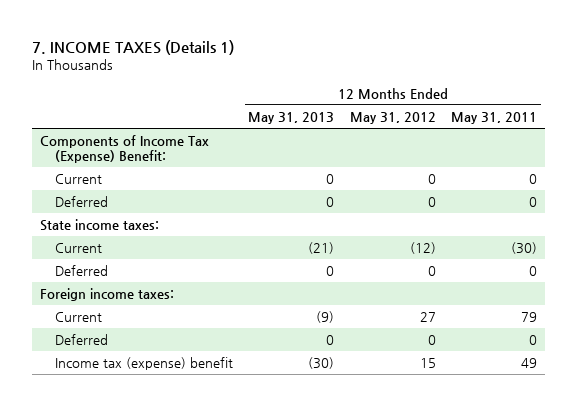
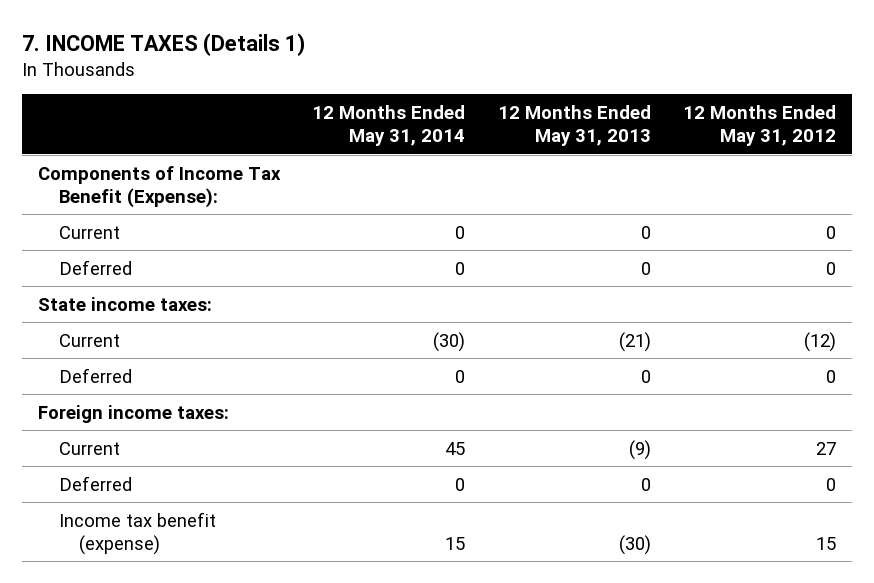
[450,111,537,124] May 31, 2011 -> none
none -> [312,104,466,147] 12 Months Ended May 31, 2014
[40,134,210,164] Components of Income Tax (Expense) Benefit: -> [38,165,282,208] Components of Income Tax Benefit (Expense):
[55,356,234,370] Income tax (expense) benefit -> [58,511,216,555] Income tax benefit (expense)

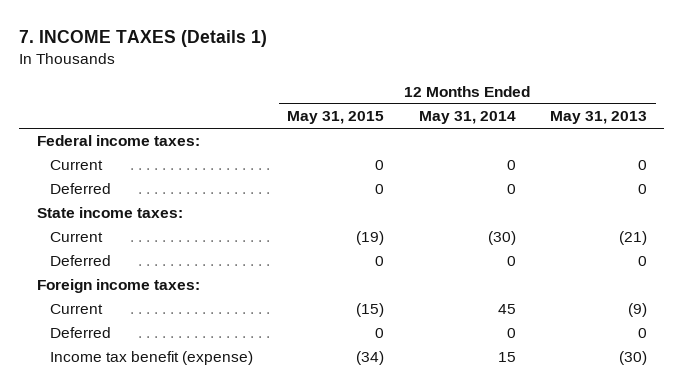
[682,104,836,147] 12 Months Ended May 31, 2012 -> none
none -> [287,111,385,125] May 31, 2015
[38,165,282,208] Components of Income Tax Benefit (Expense): -> [36,135,200,147] Federal income taxes:

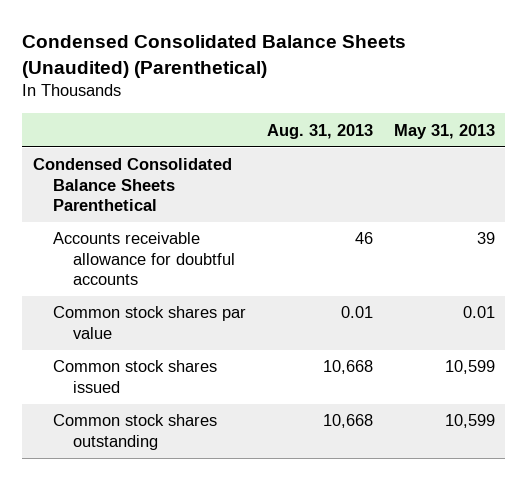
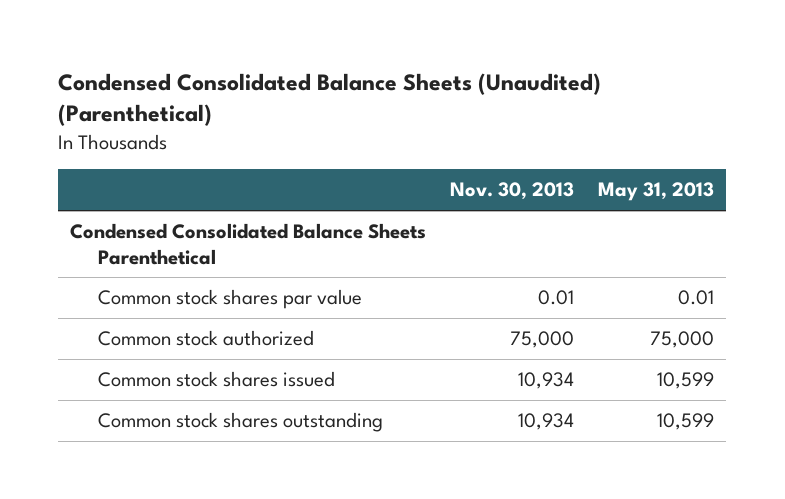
[266,123,373,139] Aug. 31, 2013 -> none
none -> [450,182,575,201] Nov. 30, 2013
[52,232,235,285] Accounts receivable allowance for doubtful accounts -> none
none -> [98,330,315,347] Common stock authorized

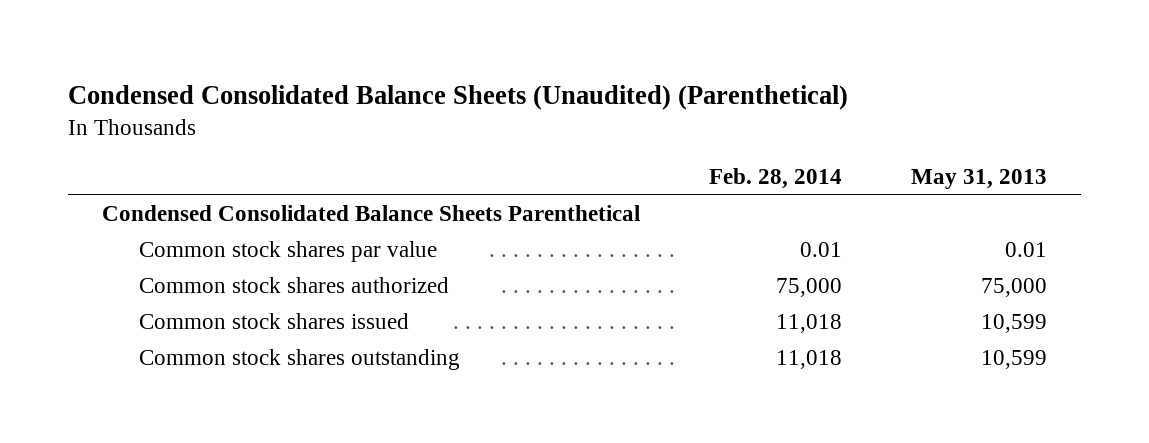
[450,182,575,201] Nov. 30, 2013 -> none
none -> [709,167,843,189] Feb. 28, 2014
[98,330,315,347] Common stock authorized -> [139,276,450,293] Common stock shares authorized

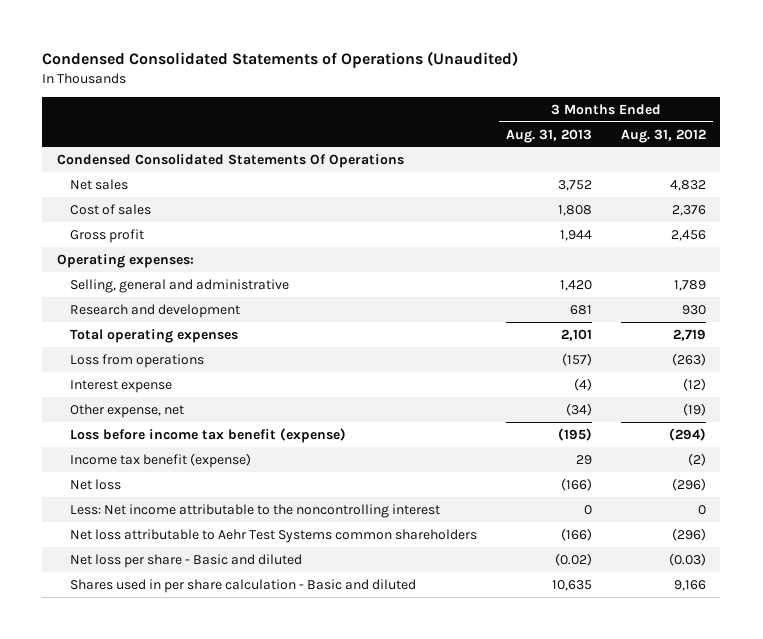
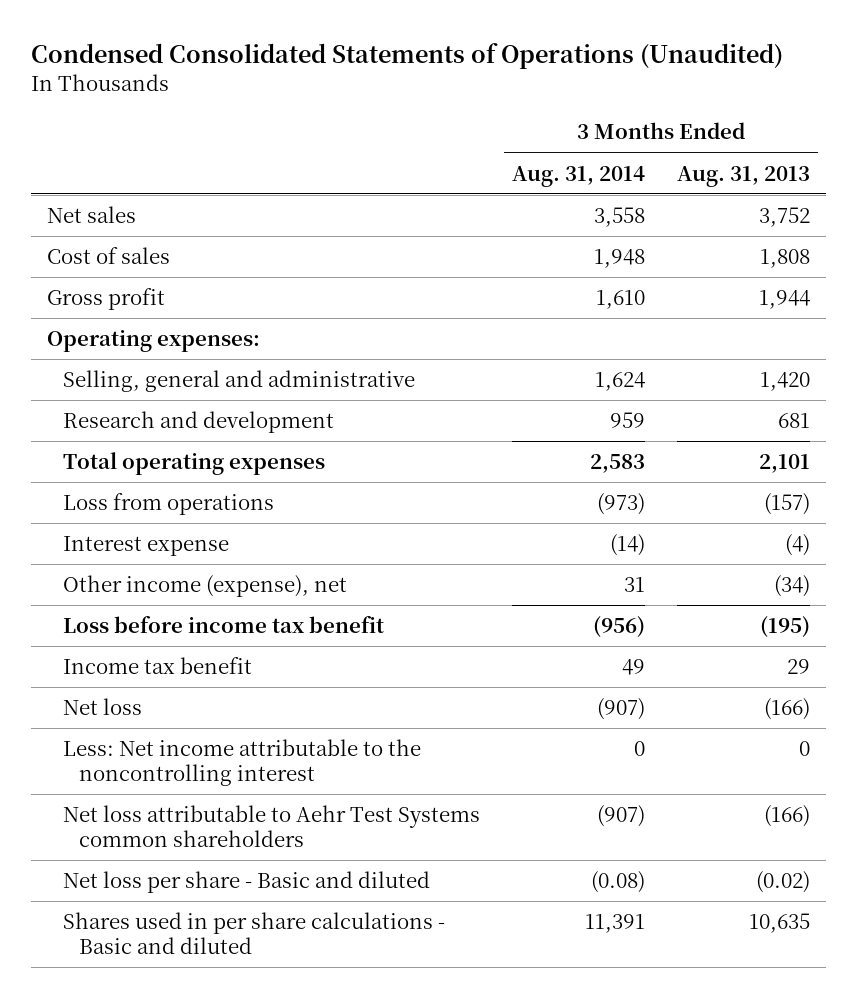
[620,128,706,143] Aug. 31, 2012 -> none
none -> [511,165,645,187] Aug. 31, 2014
[56,153,404,168] Condensed Consolidated Statements Of Operations -> none
[69,403,184,418] Other expense, net -> [63,575,348,598] Other income (expense), net
[69,427,346,443] Loss before income tax benefit (expense) -> [63,616,385,634] Loss before income tax benefit
[69,452,251,468] Income tax benefit (expense) -> [63,657,253,675] Income tax benefit
[69,578,416,593] Shares used in per share calculation - Basic and diluted -> [63,912,446,955] Shares used in per share calculations - Basic and diluted

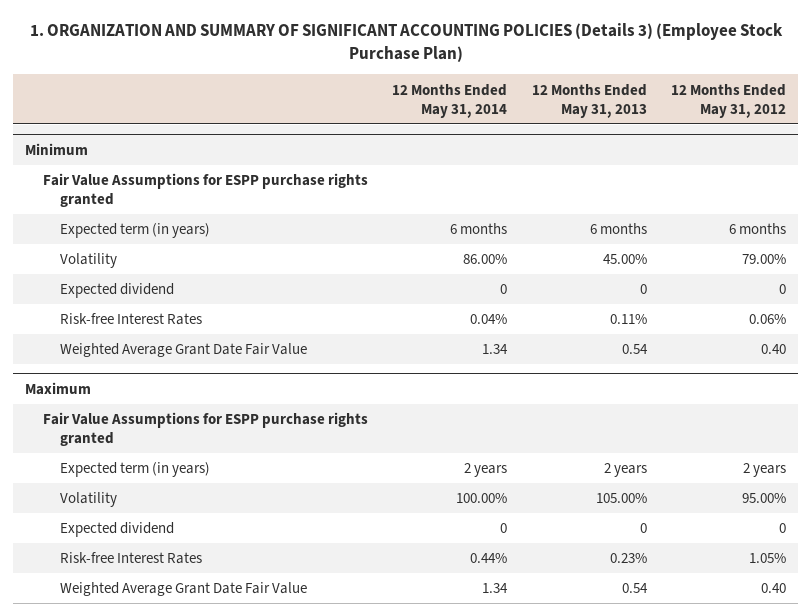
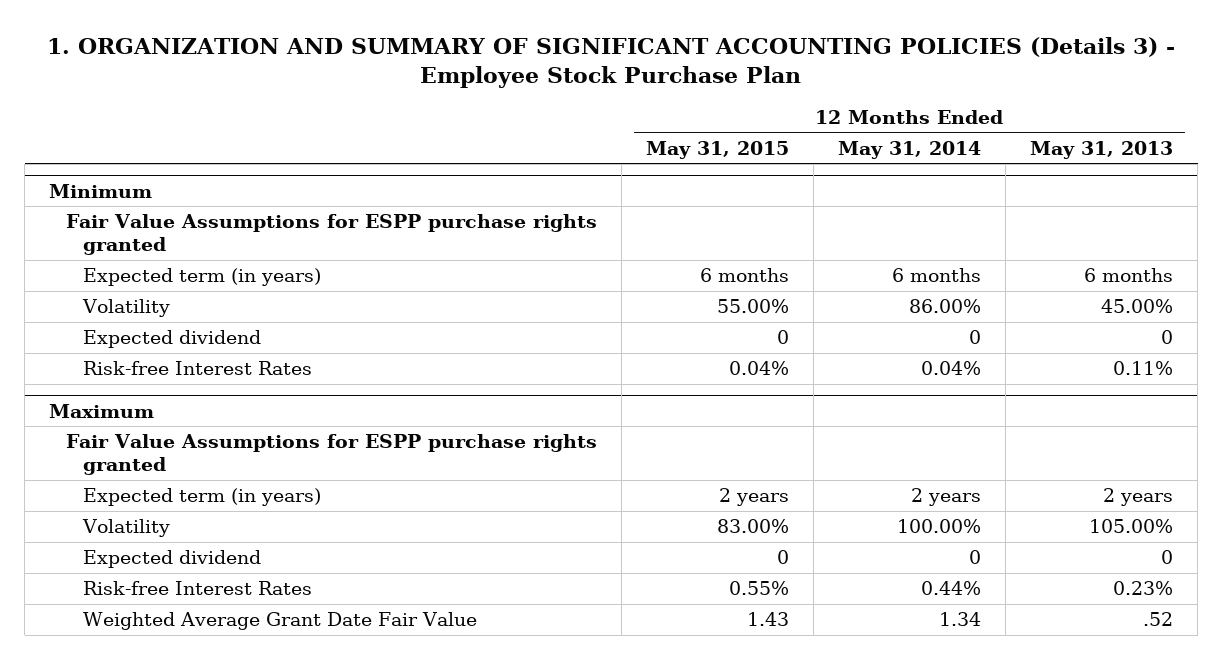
[29,23,783,63] 1. ORGANIZATION AND SUMMARY OF SIGNIFICANT ACCOUNTING POLICIES (Details 3) (Employee Stock Purchase Plan) -> [47,36,1176,88] 1. ORGANIZATION AND SUMMARY OF SIGNIFICANT ACCOUNTING POLICIES (Details 3) - Employee Stock Purchase Plan
[671,83,787,118] 12 Months Ended May 31, 2012 -> none
none -> [645,140,789,159] May 31, 2015
[60,343,308,358] Weighted Average Grant Date Fair Value -> none
[621,583,648,594] 0.54 -> [1143,612,1174,627] .52

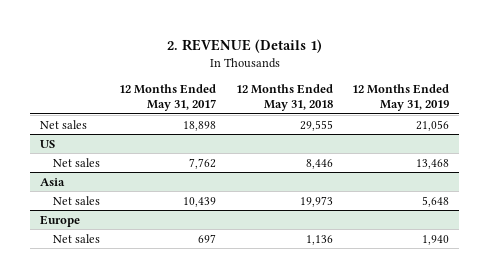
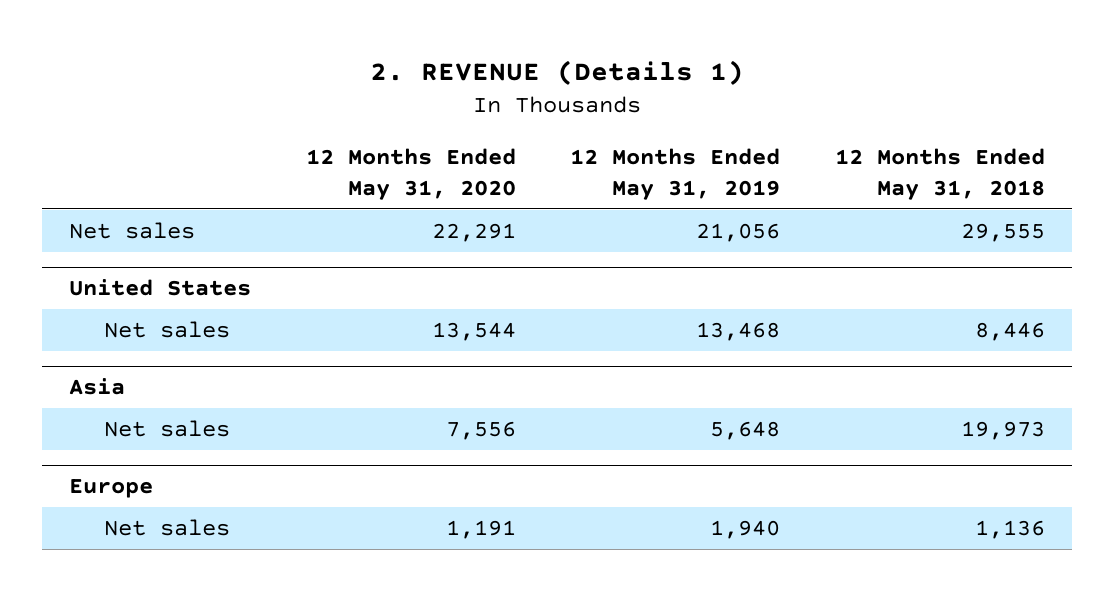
[119,83,217,111] 12 Months Ended May 31, 2017 -> none
none -> [305,148,516,201] 12 Months Ended May 31, 2020
[40,139,56,148] US -> [69,279,252,297] United States

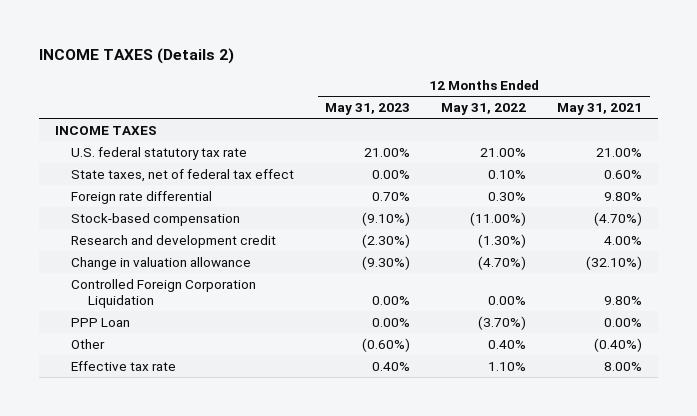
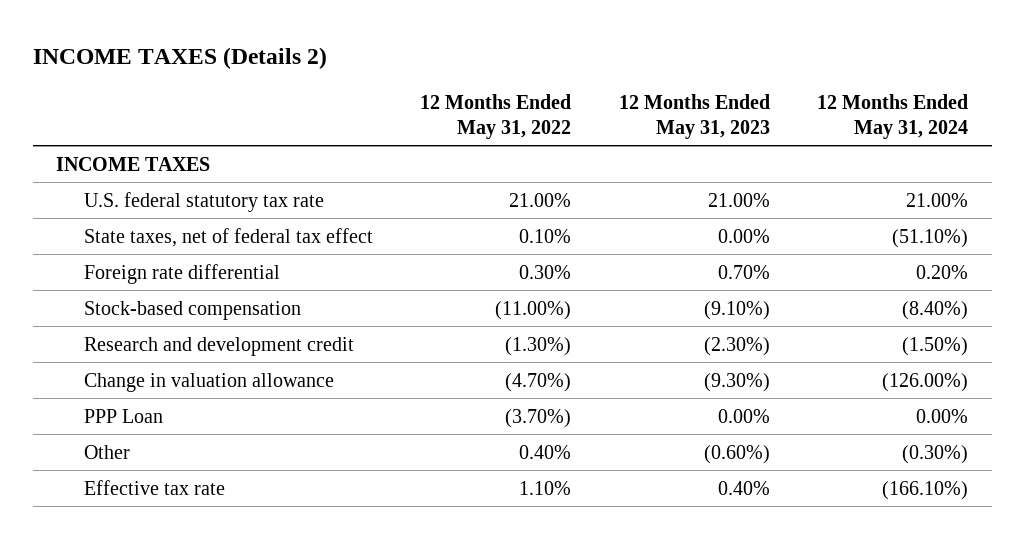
[557,103,643,116] May 31, 2021 -> none
none -> [817,93,969,139] 12 Months Ended May 31, 2024
[71,278,257,308] Controlled Foreign Corporation Liquidation -> none

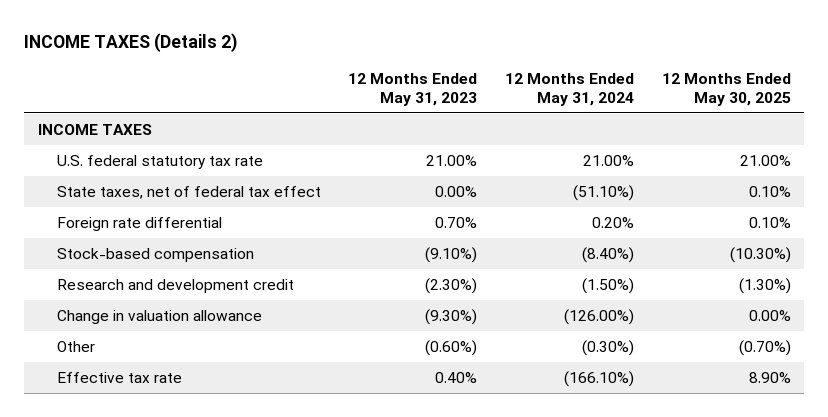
[420,93,572,139] 12 Months Ended May 31, 2022 -> none
none -> [661,73,791,106] 12 Months Ended May 30, 2025
[84,408,164,423] PPP Loan -> none

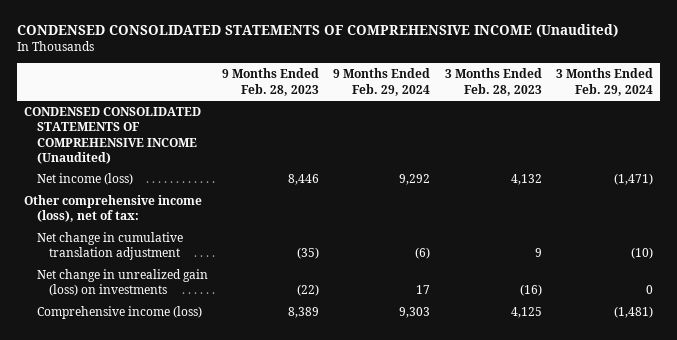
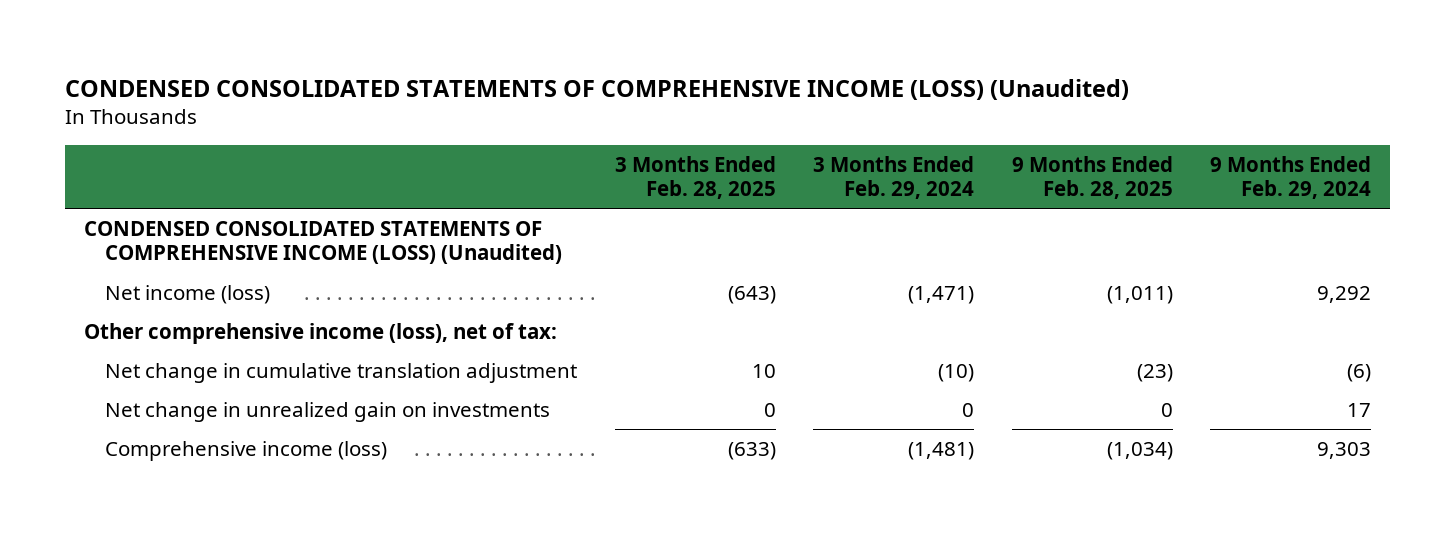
[17,24,619,38] CONDENSED CONSOLIDATED STATEMENTS OF COMPREHENSIVE INCOME (Unaudited) -> [65,78,1130,100] CONDENSED CONSOLIDATED STATEMENTS OF COMPREHENSIVE INCOME (LOSS) (Unaudited)
[222,68,320,96] 9 Months Ended Feb. 28, 2023 -> none
[444,68,542,96] 3 Months Ended Feb. 28, 2023 -> none
none -> [614,155,776,200] 3 Months Ended Feb. 28, 2025
none -> [1011,155,1173,200] 9 Months Ended Feb. 28, 2025
[24,107,202,164] CONDENSED CONSOLIDATED STATEMENTS OF COMPREHENSIVE INCOME (Unaudited) -> [83,221,563,265] CONDENSED CONSOLIDATED STATEMENTS OF COMPREHENSIVE INCOME (LOSS) (Unaudited)
[36,269,208,297] Net change in unrealized gain (loss) on investments -> [105,402,551,423] Net change in unrealized gain on investments

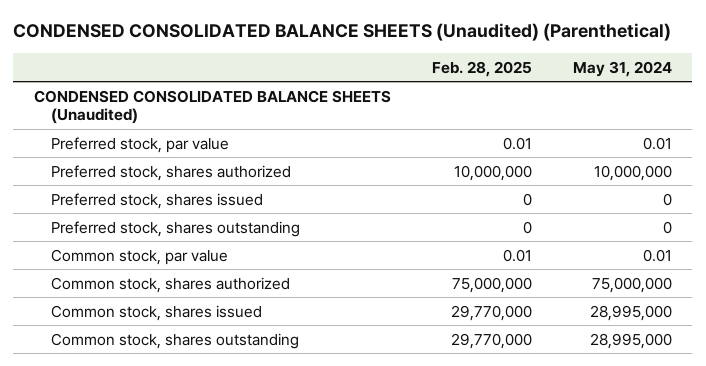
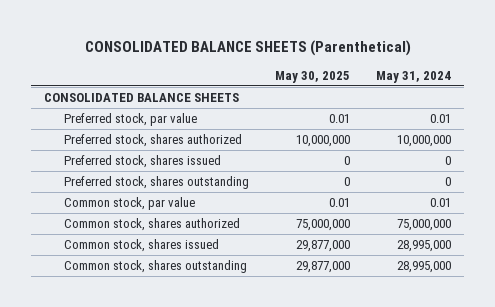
[13,23,672,42] CONDENSED CONSOLIDATED BALANCE SHEETS (Unaudited) (Parenthetical) -> [84,39,411,56] CONSOLIDATED BALANCE SHEETS (Parenthetical)
[431,60,532,77] Feb. 28, 2025 -> none
none -> [275,71,351,84] May 30, 2025
[33,89,391,125] CONDENSED CONSOLIDATED BALANCE SHEETS (Unaudited) -> [44,93,240,103] CONSOLIDATED BALANCE SHEETS

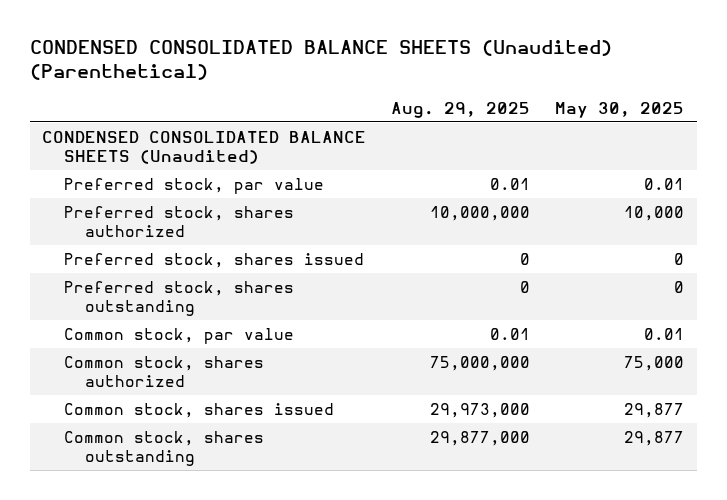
[84,39,411,56] CONSOLIDATED BALANCE SHEETS (Parenthetical) -> [29,39,612,81] CONDENSED CONSOLIDATED BALANCE SHEETS (Unaudited) (Parenthetical)
[375,71,451,84] May 31, 2024 -> none
none -> [391,101,531,118] Aug. 29, 2025
[44,93,240,103] CONSOLIDATED BALANCE SHEETS -> [42,130,367,164] CONDENSED CONSOLIDATED BALANCE SHEETS (Unaudited)
[296,135,351,148] 10,000,000 -> [624,205,685,221] 10,000
[296,219,351,232] 75,000,000 -> [624,355,685,371] 75,000
[296,240,351,253] 29,877,000 -> [624,402,685,418] 29,877
[296,261,351,274] 29,877,000 -> [624,430,685,446] 29,877

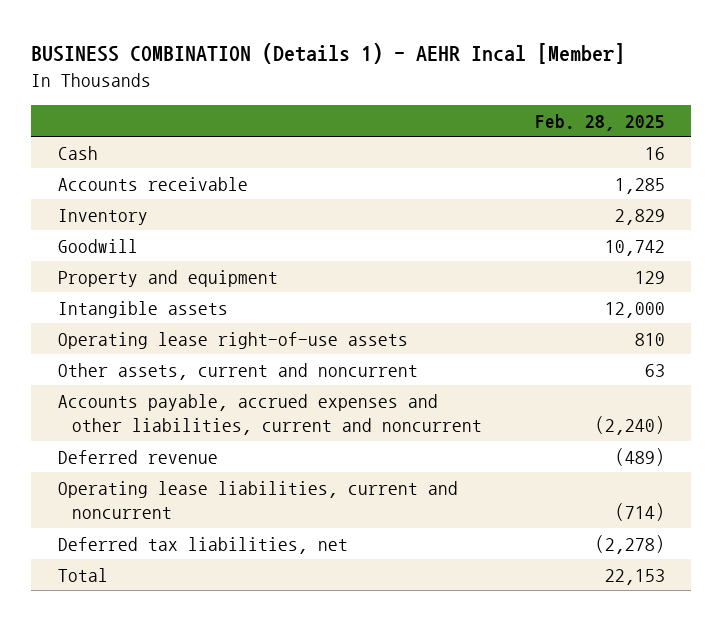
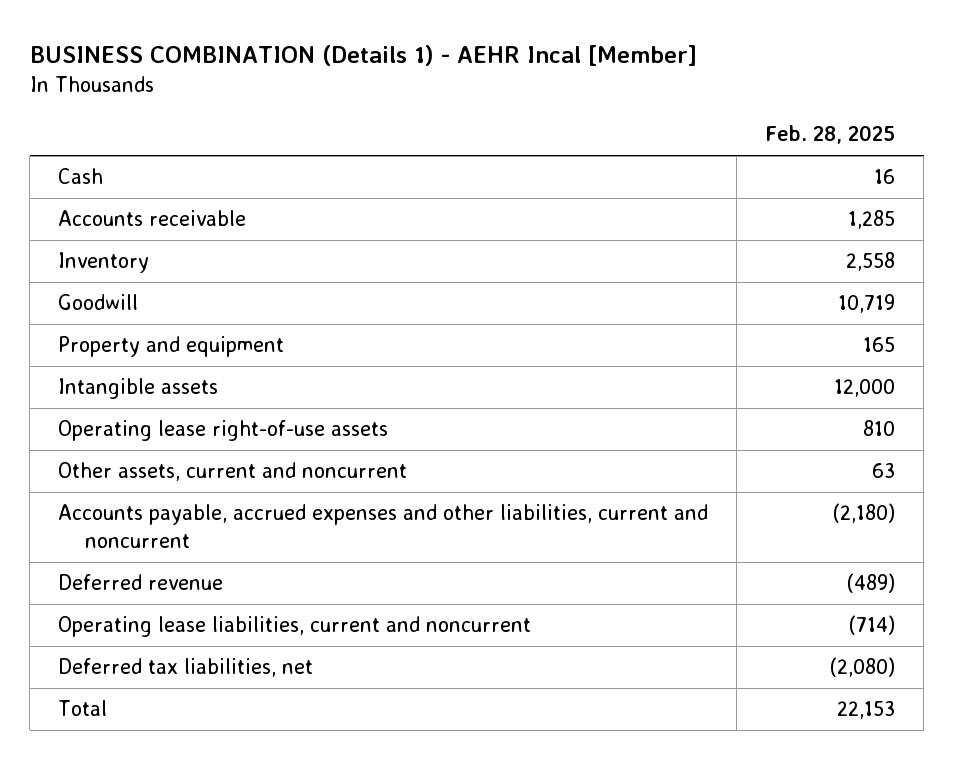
[614,208,665,225] 2,829 -> [846,252,896,272] 2,558
[604,239,665,256] 10,742 -> [838,294,896,314] 10,719
[634,270,665,284] 129 -> [863,337,896,353] 165
[594,415,665,435] (2,240) -> [833,503,896,524] (2,180)
[594,534,665,554] (2,278) -> [830,657,896,678] (2,080)

